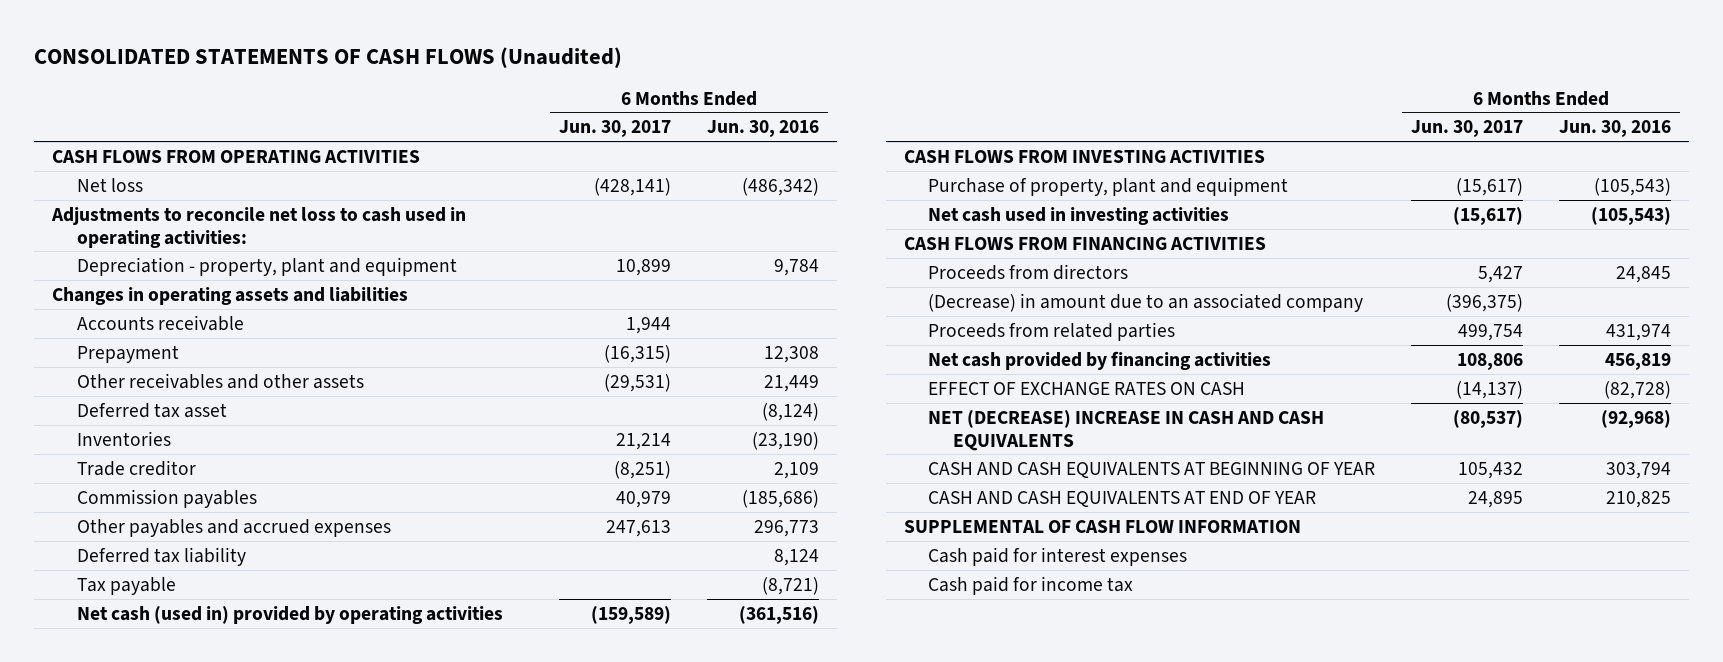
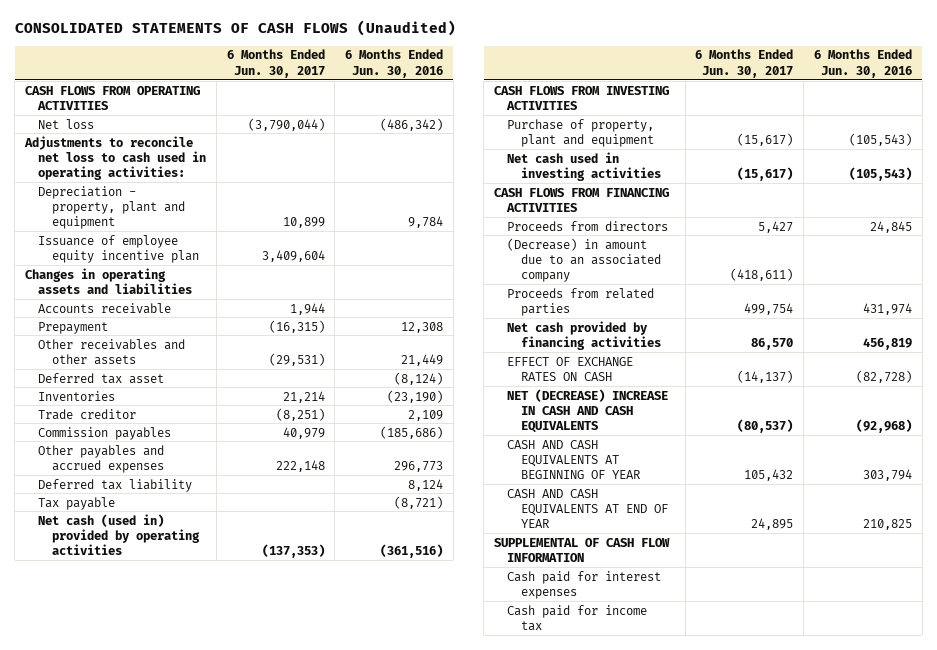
[594,177,672,196] (428,141) -> [247,117,325,131] (3,790,044)
none -> [38,234,199,263] Issuance of employee equity incentive plan
[606,519,672,537] 247,613 -> [275,459,325,472] 222,148
[591,605,672,624] (159,589) -> [261,544,325,559] (137,353)
[1446,293,1524,312] (396,375) -> [730,268,794,282] (418,611)
[1457,352,1524,370] 108,806 -> [751,337,794,350] 86,570

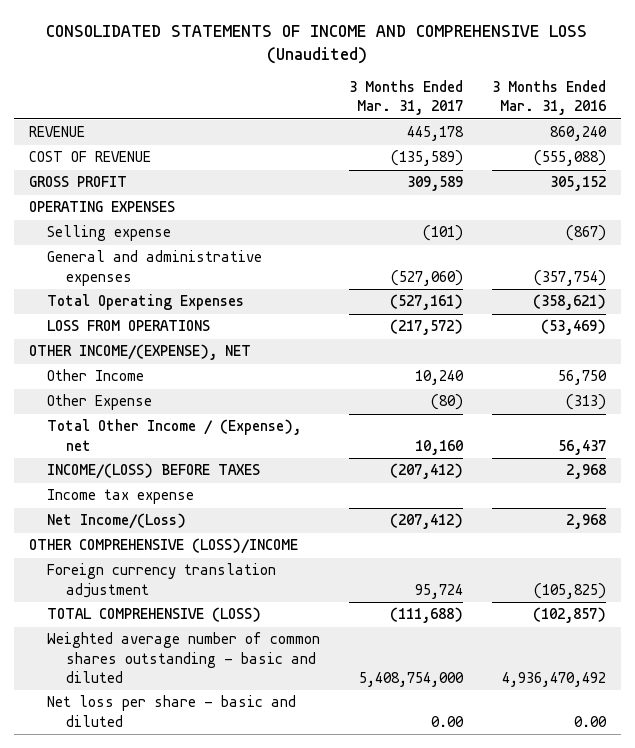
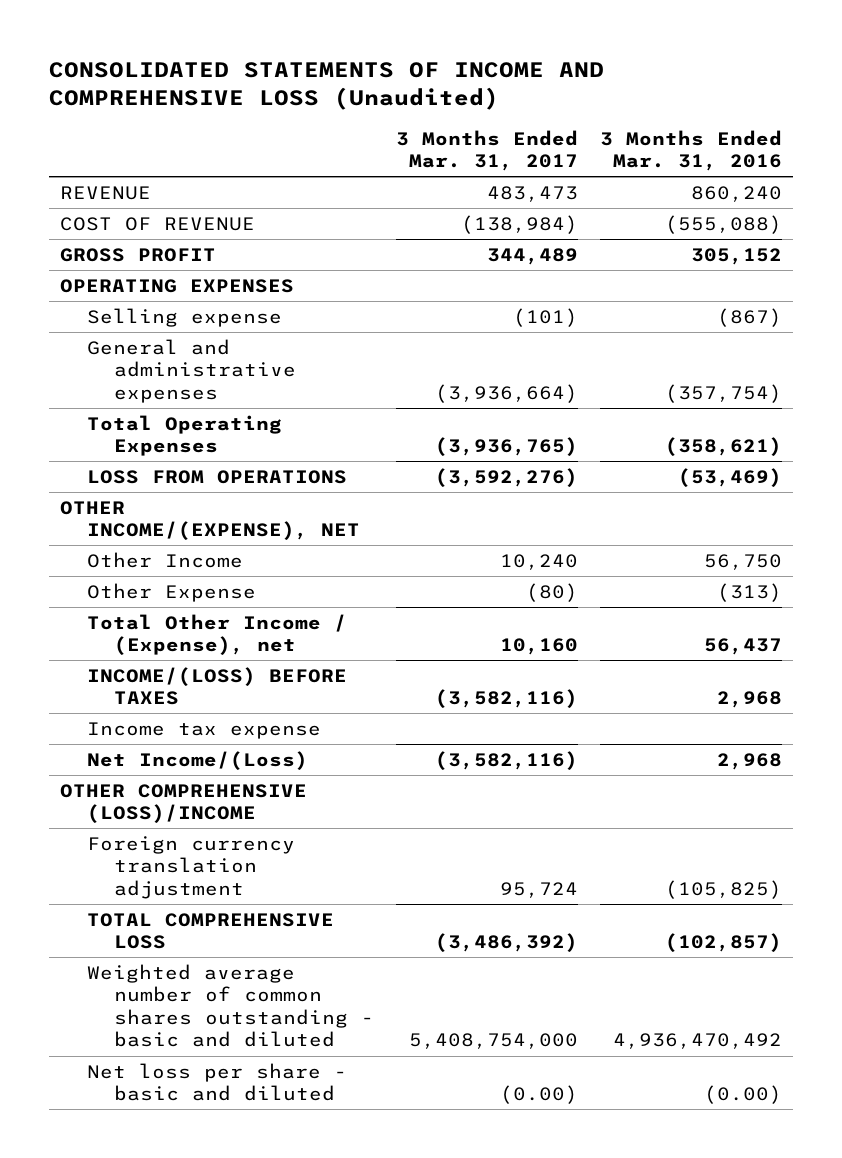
[407,126,465,142] 445,178 -> [487,185,579,202] 483,473
[391,150,464,167] (135,589) -> [461,214,579,234] (138,984)
[407,176,464,192] 309,589 -> [487,247,579,265] 344,489
[391,269,464,286] (527,060) -> [435,383,579,403] (3,936,664)
[390,294,464,311] (527,161) -> [435,437,579,457] (3,936,765)
[390,319,464,336] (217,572) -> [435,467,579,487] (3,592,276)
[390,463,464,480] (207,412) -> [435,689,579,709] (3,582,116)
[390,513,464,530] (207,412) -> [435,750,579,770] (3,582,116)
[47,607,262,623] TOTAL COMPREHENSIVE (LOSS) -> [86,912,334,950] TOTAL COMPREHENSIVE LOSS
[390,607,464,624] (111,688) -> [435,933,579,953] (3,486,392)
[431,715,465,727] 0.00 -> [500,1085,579,1105] (0.00)
[574,715,608,727] 0.00 -> [704,1085,783,1105] (0.00)

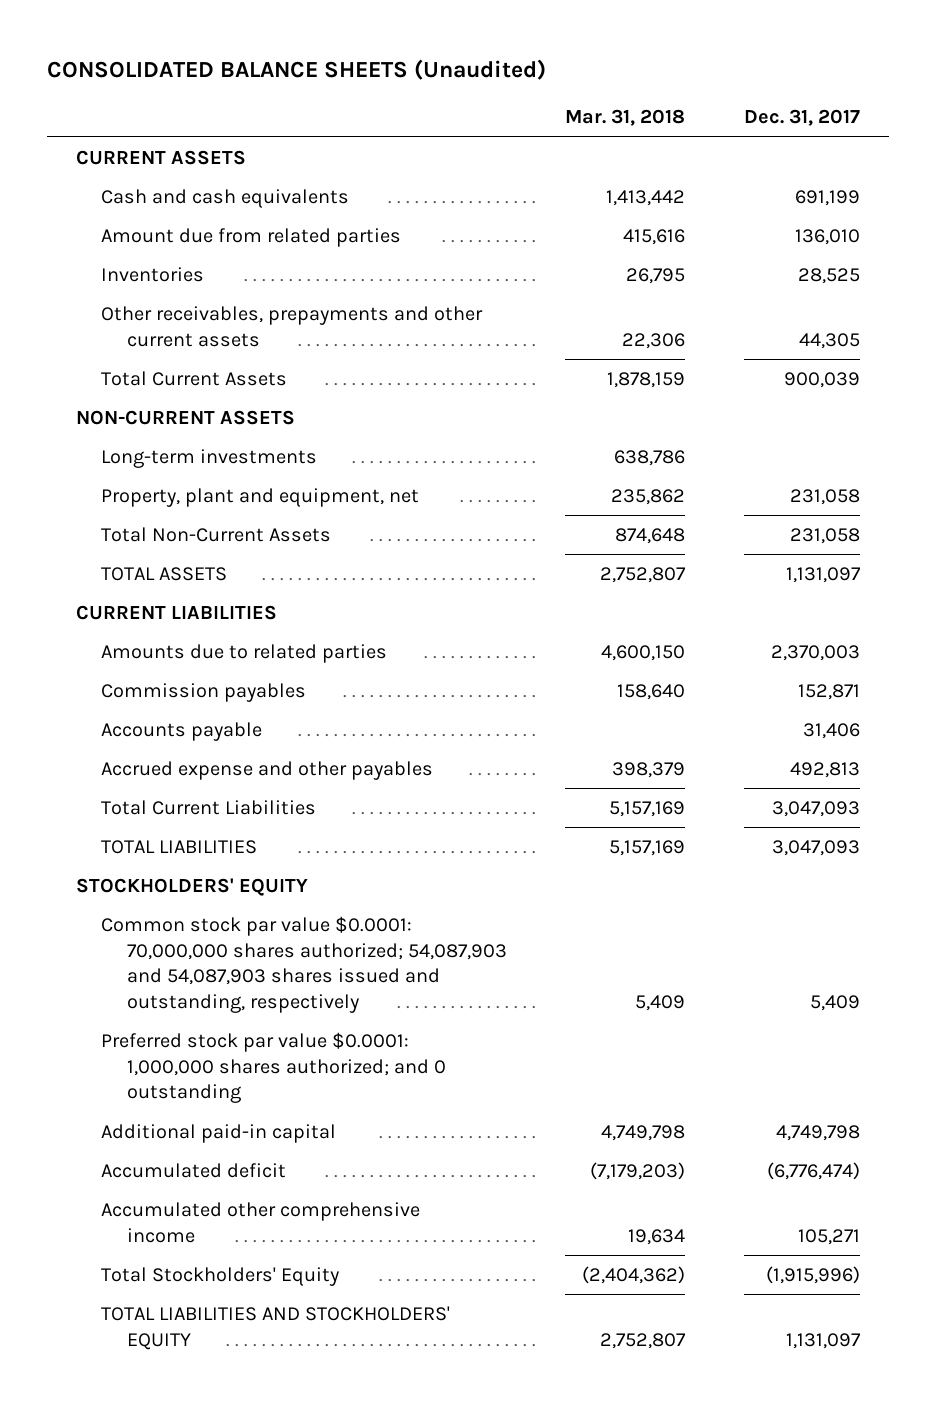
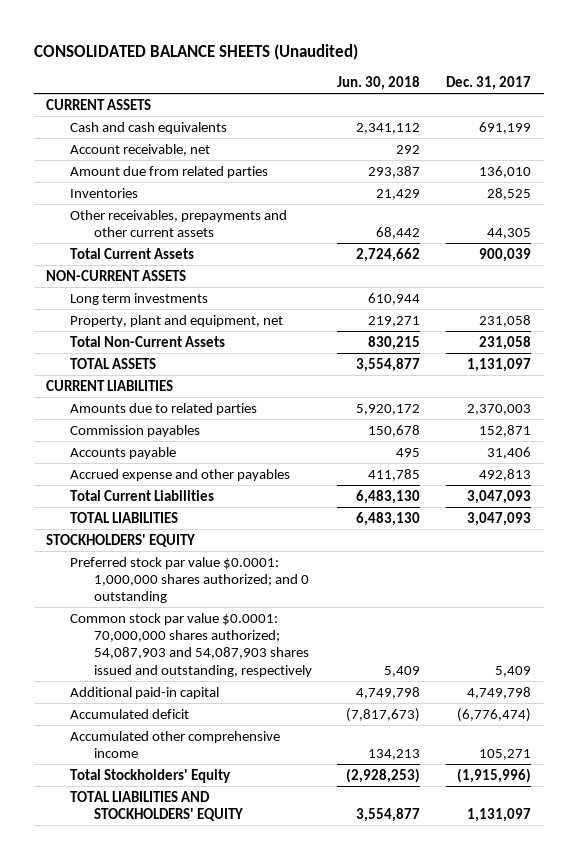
[565,109,686,127] Mar. 31, 2018 -> none
none -> [337,76,421,91] Jun. 30, 2018
none -> [70,143,211,156] Account receivable, net
[101,448,318,468] Long-term investments -> [70,292,209,305] Long term investments
[101,915,507,1014] Common stock par value $0.0001: 70,000,000 shares authorized; 54,087,903 and 54,087,903 shares issued and outstanding, respectively -> [70,612,312,677] Common stock par value $0.0001: 70,000,000 shares authorized; 54,087,903 and 54,087,903 shares issued and outstanding, respectively

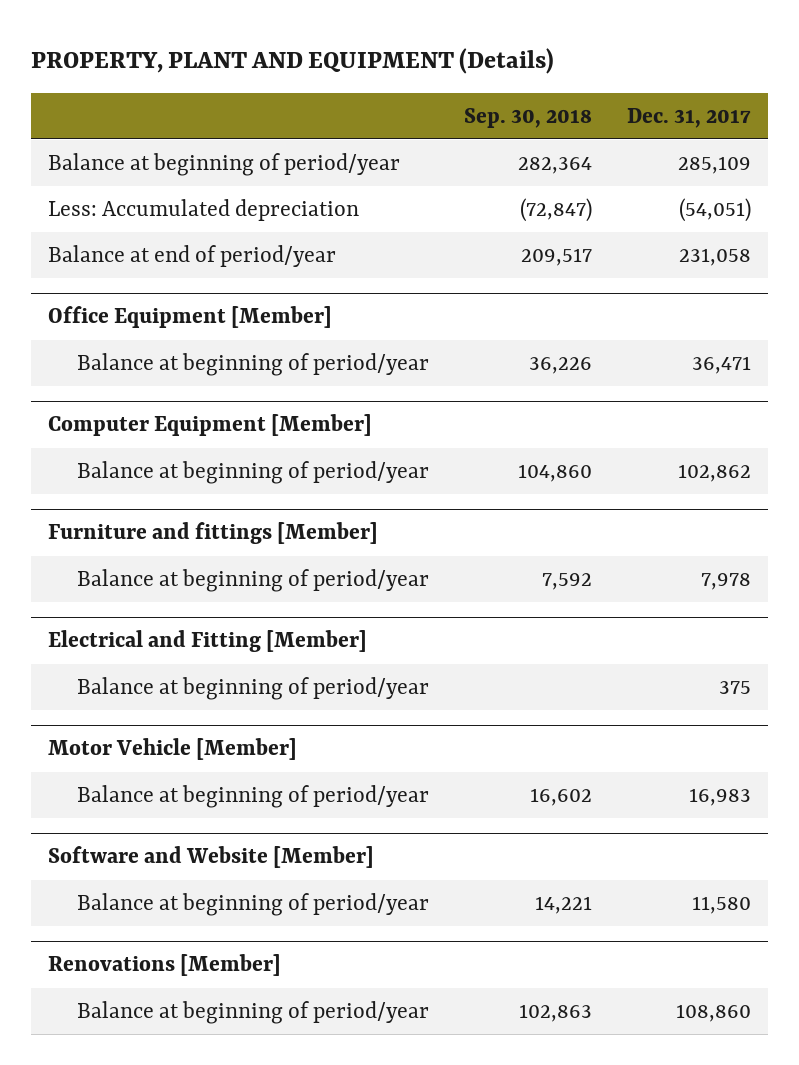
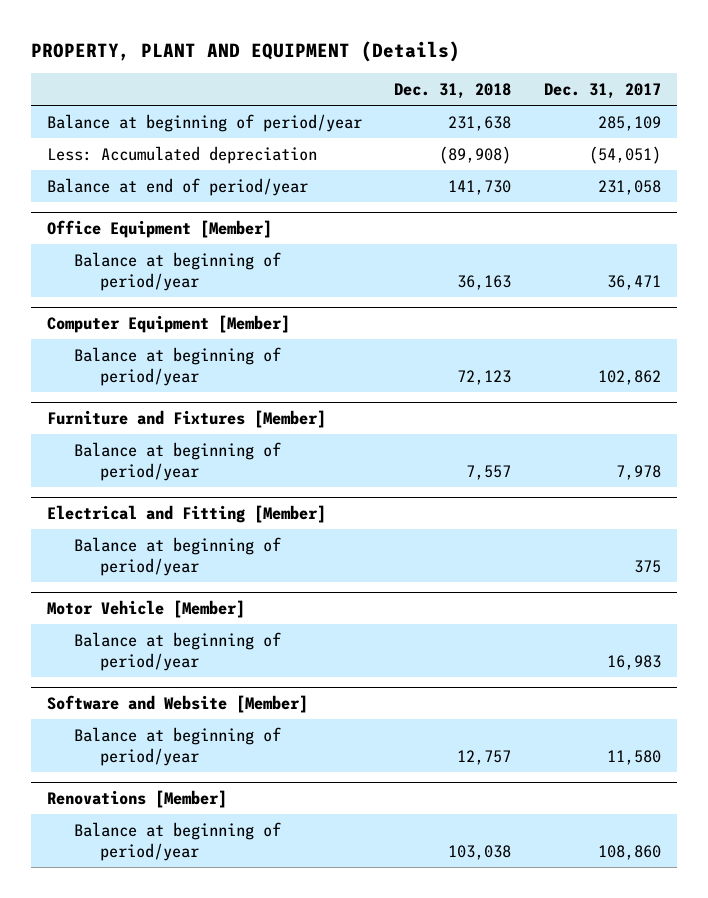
[464,107,593,128] Sep. 30, 2018 -> none
none -> [394,83,512,100] Dec. 31, 2018
[47,522,378,545] Furniture and fittings [Member] -> [46,410,326,429] Furniture and Fixtures [Member]

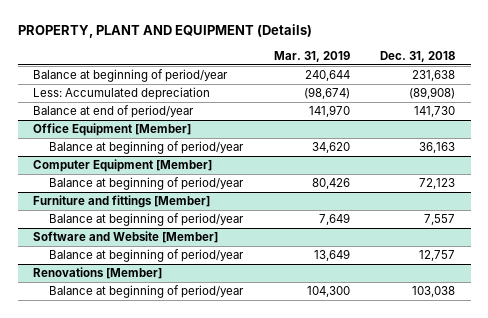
[543,83,661,100] Dec. 31, 2017 -> none
none -> [273,50,350,62] Mar. 31, 2019
[46,410,326,429] Furniture and Fixtures [Member] -> [32,195,210,209] Furniture and fittings [Member]
[46,505,326,524] Electrical and Fitting [Member] -> none
[73,536,281,576] Balance at beginning of period/year -> none
[46,600,245,619] Motor Vehicle [Member] -> none
[73,631,281,671] Balance at beginning of period/year -> none

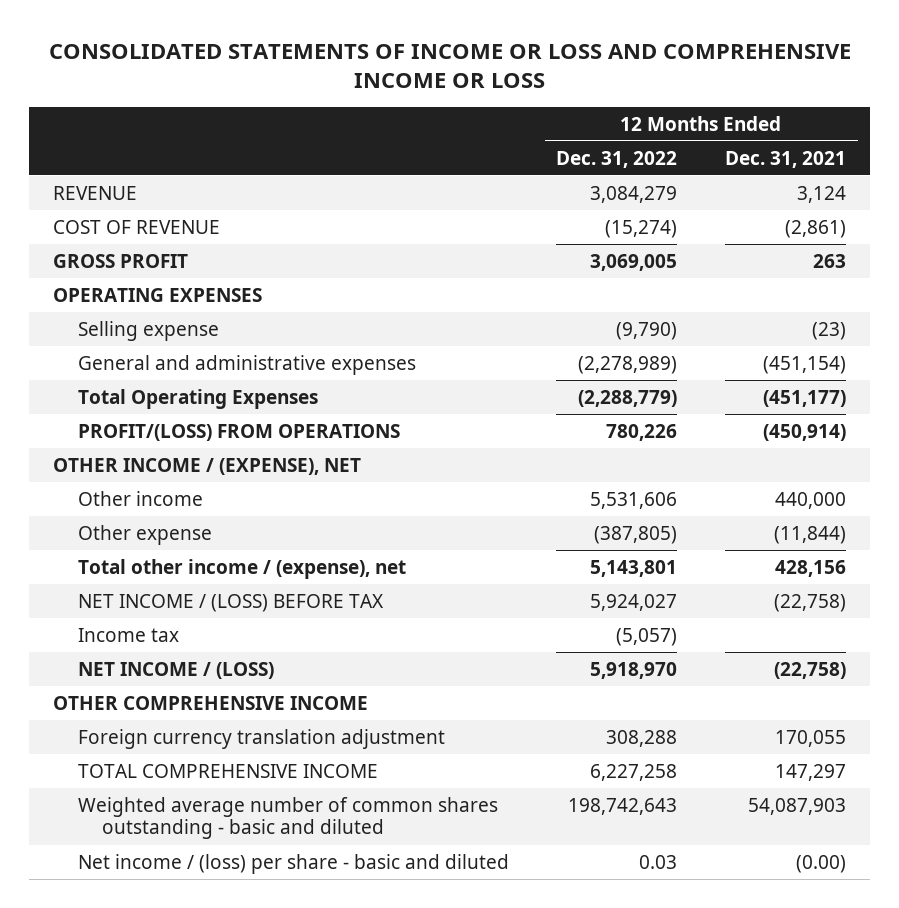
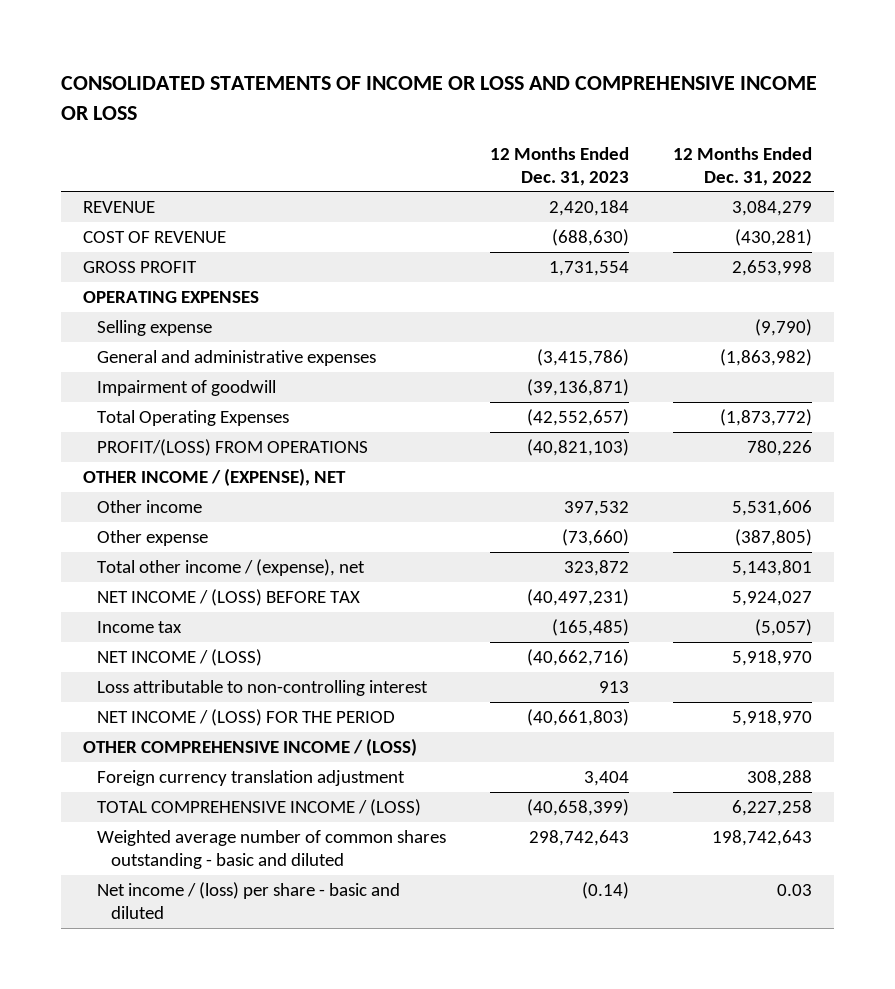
[725,150,847,168] Dec. 31, 2021 -> none
none -> [489,146,629,186] 12 Months Ended Dec. 31, 2023
[605,219,678,238] (15,274) -> [734,228,812,246] (430,281)
[590,253,678,271] 3,069,005 -> [731,259,812,276] 2,653,998
[578,355,678,374] (2,278,989) -> [719,348,812,366] (1,863,982)
none -> [97,379,277,396] Impairment of goodwill
[578,389,678,407] (2,288,779) -> [719,408,812,426] (1,873,772)
none -> [97,679,429,696] Loss attributable to non-controlling interest
none -> [97,708,396,726] NET INCOME / (LOSS) FOR THE PERIOD
[53,695,369,710] OTHER COMPREHENSIVE INCOME -> [83,737,418,756] OTHER COMPREHENSIVE INCOME / (LOSS)
[77,763,378,778] TOTAL COMPREHENSIVE INCOME -> [97,798,422,816] TOTAL COMPREHENSIVE INCOME / (LOSS)

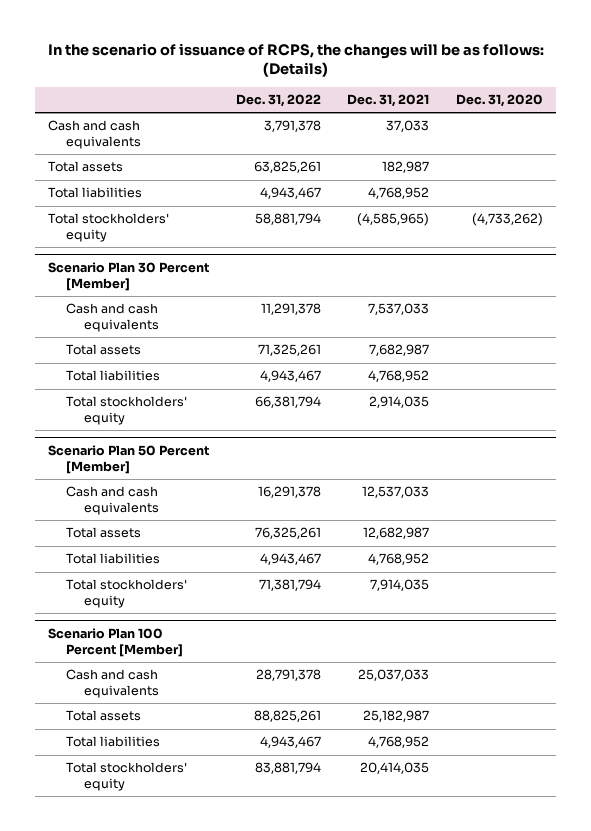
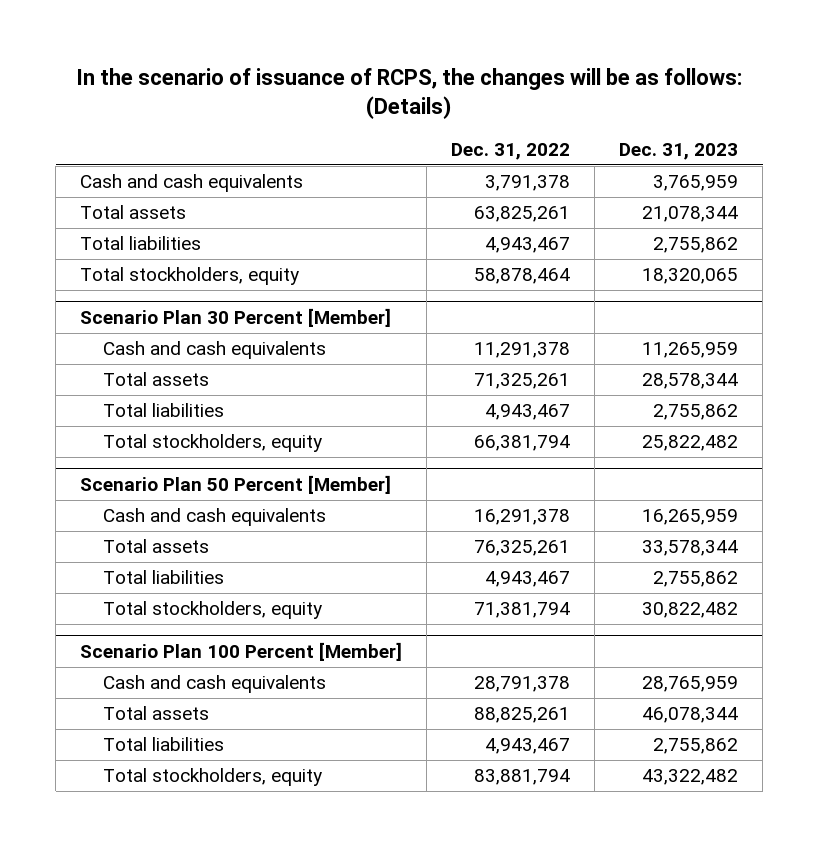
[347,94,430,108] Dec. 31, 2021 -> none
[455,94,543,108] Dec. 31, 2020 -> none
none -> [619,142,739,160] Dec. 31, 2023
[48,213,170,243] Total stockholders' equity -> [80,267,300,286] Total stockholders, equity
[254,213,321,226] 58,881,794 -> [474,268,571,285] 58,878,464
[66,396,188,426] Total stockholders' equity -> [102,434,322,453] Total stockholders, equity
[66,579,188,609] Total stockholders' equity -> [102,601,322,620] Total stockholders, equity
[66,762,188,792] Total stockholders' equity -> [102,768,322,787] Total stockholders, equity

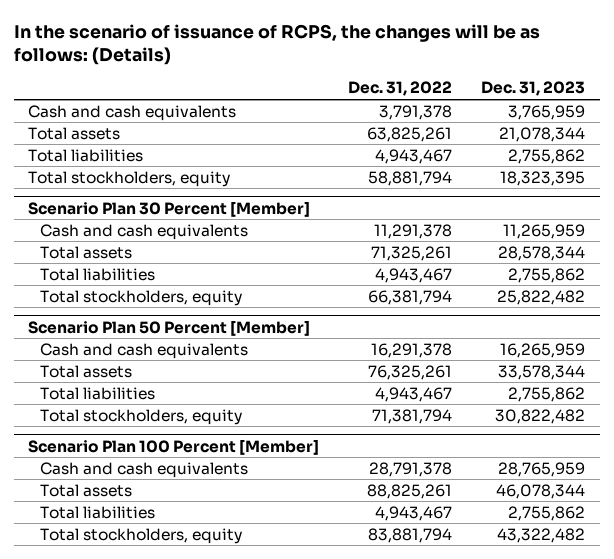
[474,268,571,285] 58,878,464 -> [368,170,453,186] 58,881,794
[642,268,739,285] 18,320,065 -> [500,170,586,186] 18,323,395

